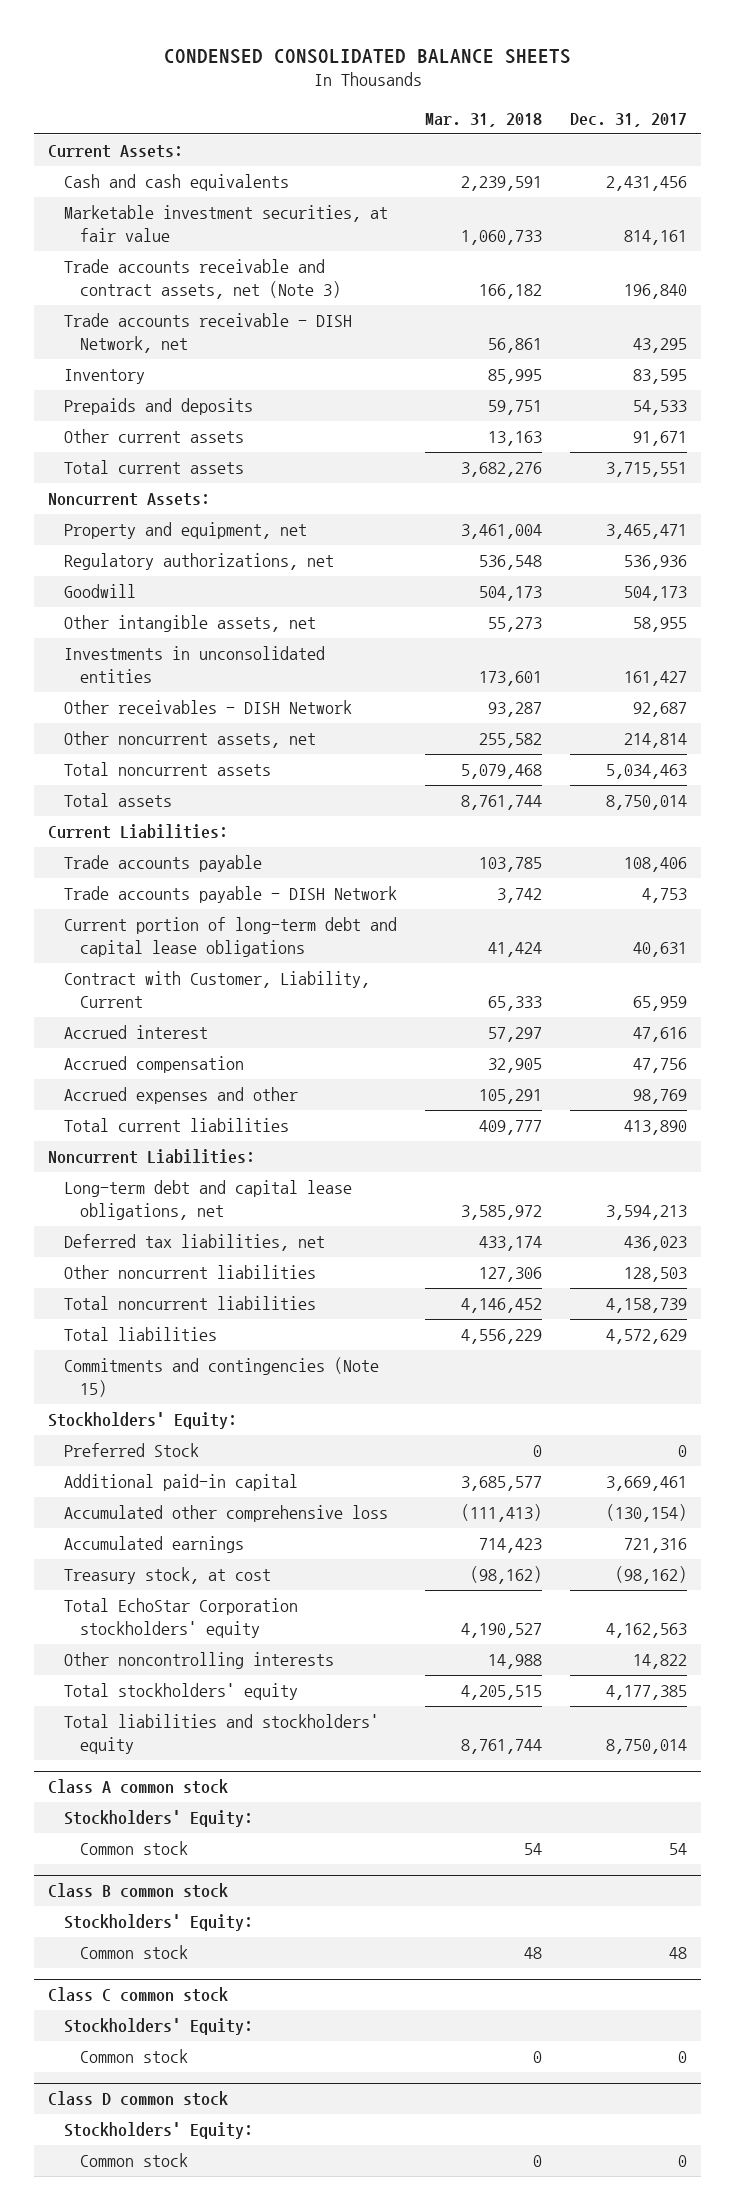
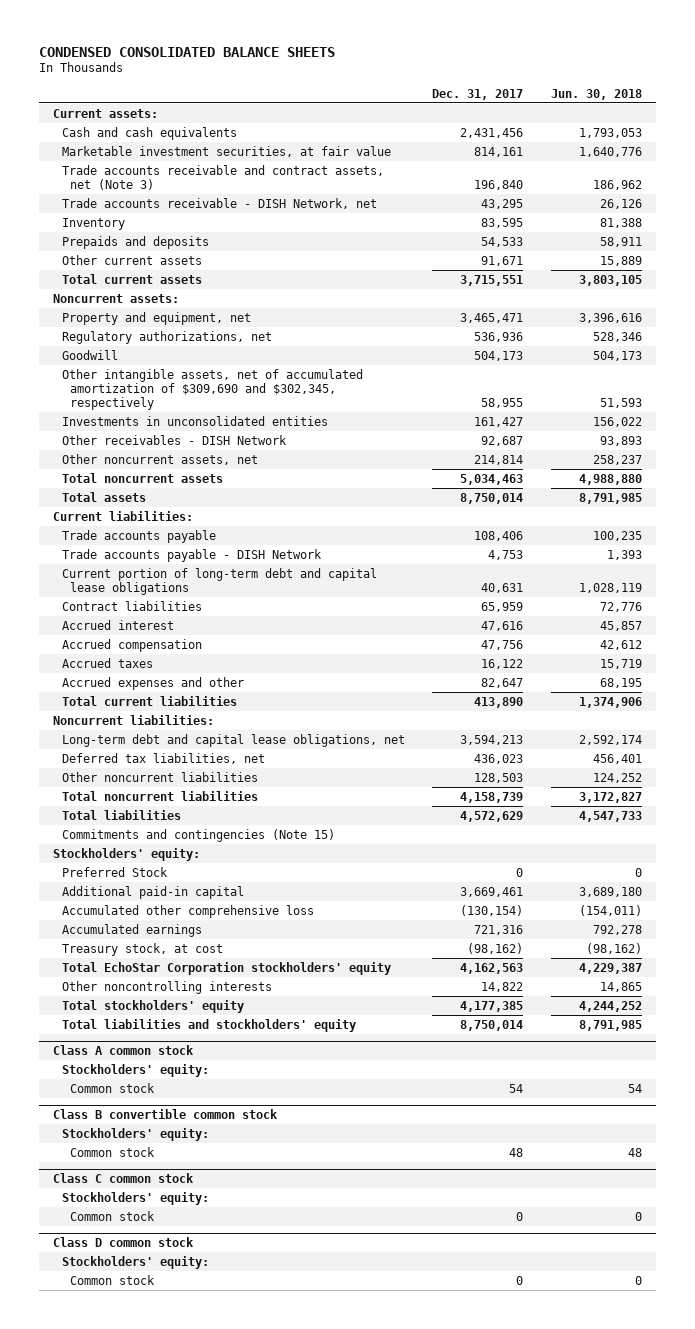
[425,113,543,128] Mar. 31, 2018 -> none
none -> [551,88,643,100] Jun. 30, 2018
[48,145,184,159] Current Assets: -> [52,108,158,118] Current assets:
[48,493,211,507] Noncurrent Assets: -> [52,293,179,303] Noncurrent assets:
[64,615,317,633] Other intangible assets, net -> [61,368,363,410] Other intangible assets, net of accumulated amortization of $309,690 and $302,345, respectively
[48,824,229,840] Current Liabilities: -> [52,510,193,521] Current liabilities:
[64,971,371,1008] Contract with Customer, Liability, Current -> [61,600,202,611] Contract liabilities
none -> [61,657,153,668] Accrued taxes
[633,1089,688,1105] 98,769 -> [481,677,524,688] 82,647
[48,1149,256,1165] Noncurrent Liabilities: -> [52,714,214,725] Noncurrent liabilities:
[48,1412,238,1430] Stockholders' Equity: -> [52,847,200,861] Stockholders' equity:
[64,1810,254,1828] Stockholders' Equity: -> [61,1063,209,1077] Stockholders' equity:
[48,1883,229,1899] Class B common stock -> [52,1108,278,1119] Class B convertible common stock
[64,1914,254,1932] Stockholders' Equity: -> [61,1127,209,1141] Stockholders' equity:
[64,2018,254,2036] Stockholders' Equity: -> [61,1191,209,1205] Stockholders' equity:
[64,2122,254,2140] Stockholders' Equity: -> [61,1255,209,1269] Stockholders' equity:

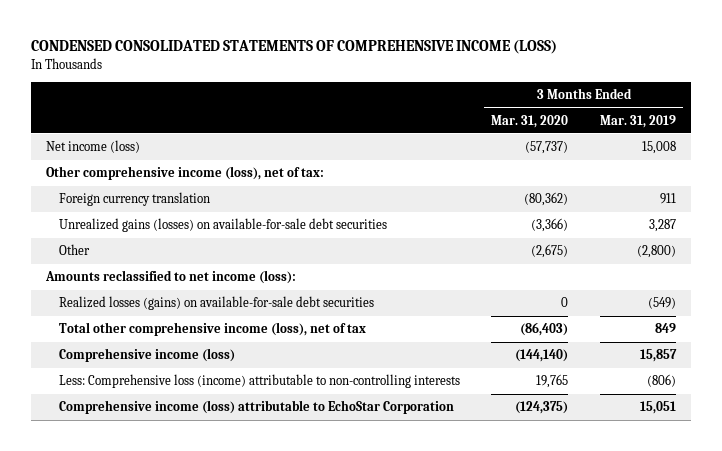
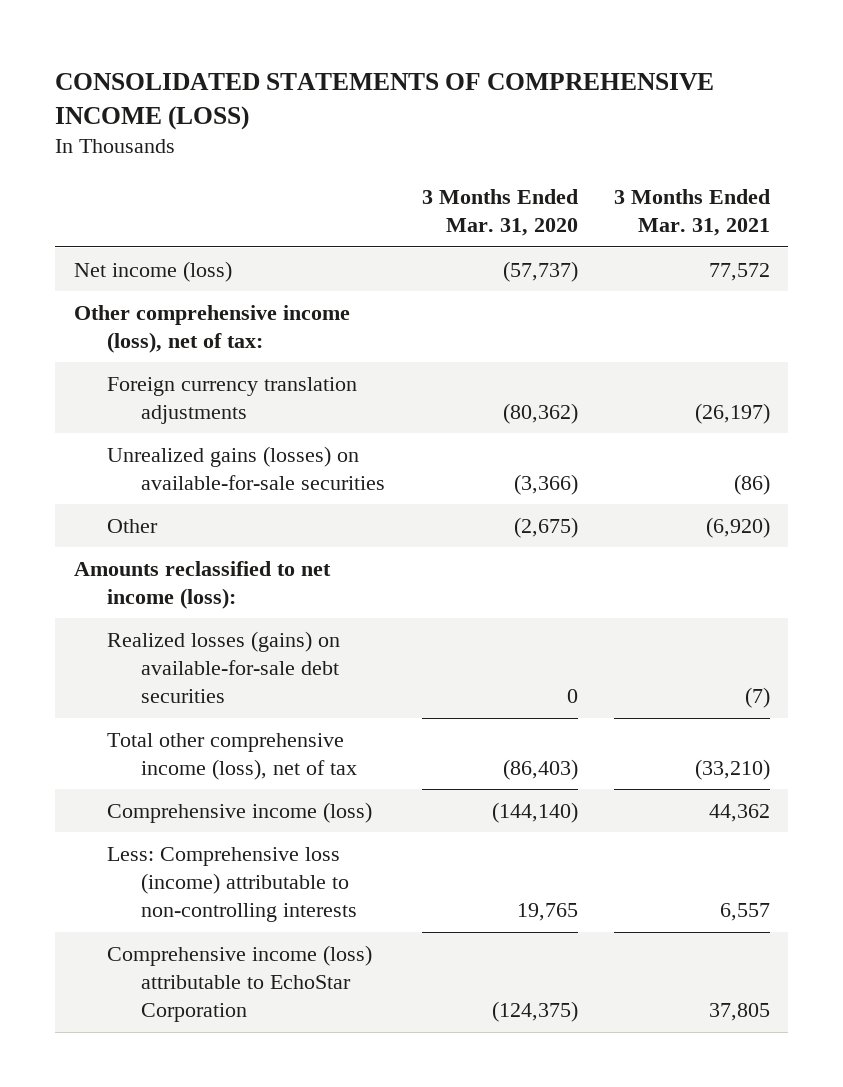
[30,39,557,54] CONDENSED CONSOLIDATED STATEMENTS OF COMPREHENSIVE INCOME (LOSS) -> [55,72,715,130] CONSOLIDATED STATEMENTS OF COMPREHENSIVE INCOME (LOSS)
[599,114,676,128] Mar. 31, 2019 -> none
none -> [613,189,770,237] 3 Months Ended Mar. 31, 2021
[59,192,211,207] Foreign currency translation -> [107,376,358,424] Foreign currency translation adjustments
[59,218,388,233] Unrealized gains (losses) on available-for-sale debt securities -> [107,445,386,490] Unrealized gains (losses) on available-for-sale securities

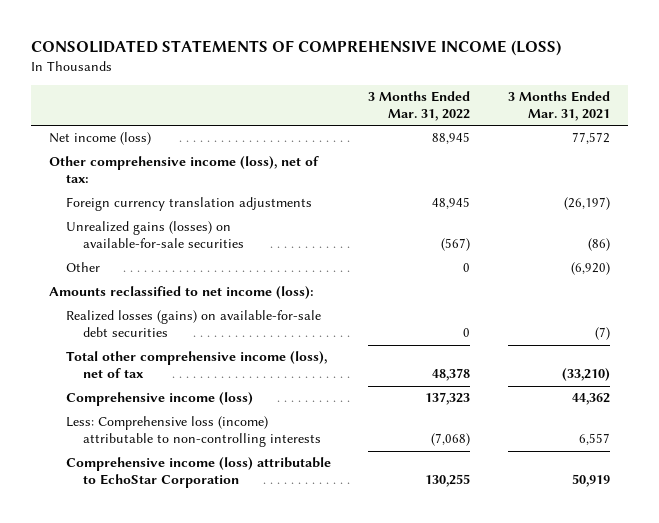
[421,189,578,237] 3 Months Ended Mar. 31, 2020 -> none
none -> [368,91,471,122] 3 Months Ended Mar. 31, 2022
[708,1003,770,1022] 37,805 -> [571,474,610,488] 50,919

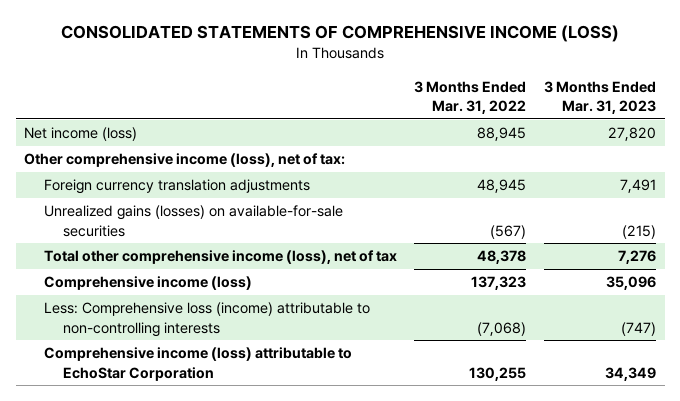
[507,91,610,122] 3 Months Ended Mar. 31, 2021 -> none
none -> [543,80,656,114] 3 Months Ended Mar. 31, 2023
[66,262,101,273] Other -> none
[49,286,315,300] Amounts reclassified to net income (loss): -> none
[66,310,322,338] Realized losses (gains) on available-for-sale debt securities -> none

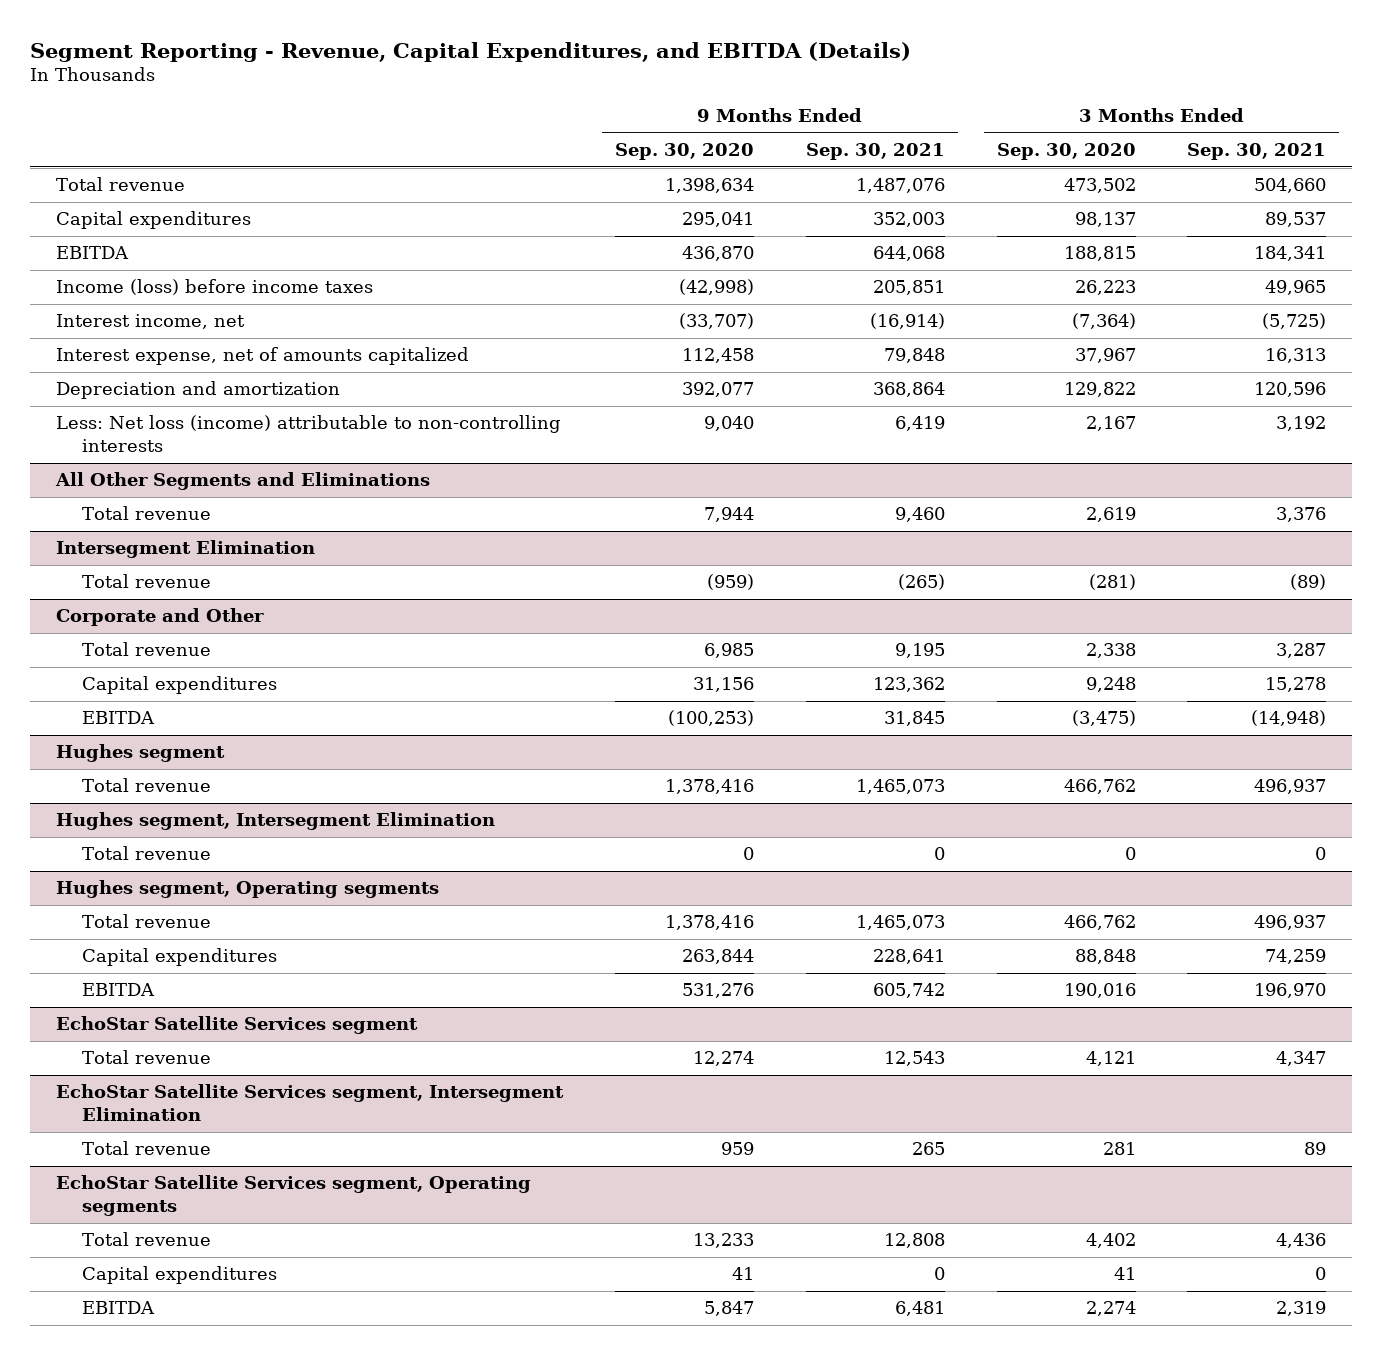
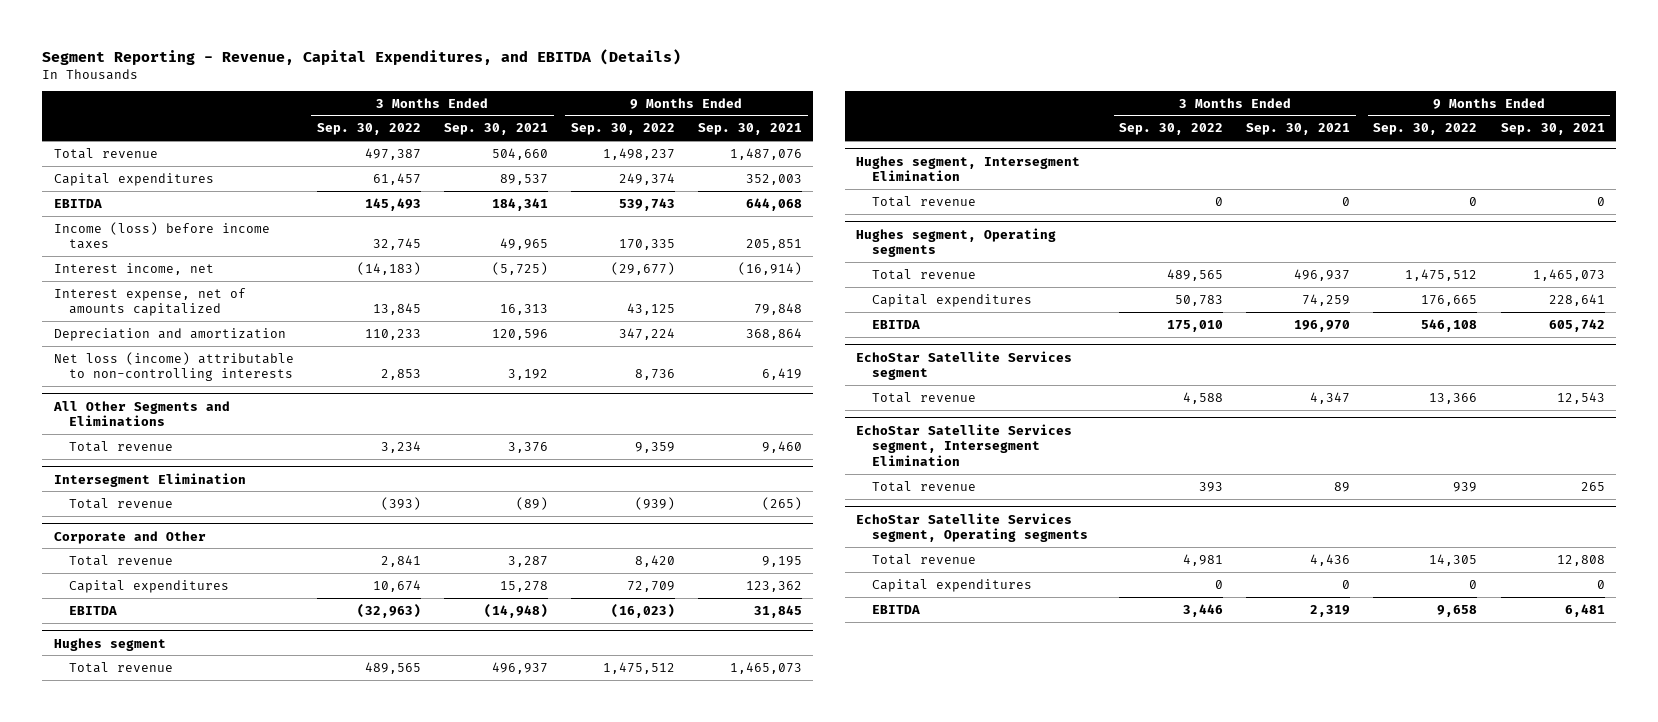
[614,143,754,161] Sep. 30, 2020 -> none
[996,143,1136,161] Sep. 30, 2020 -> none
none -> [316,123,421,136] Sep. 30, 2022
none -> [570,123,675,136] Sep. 30, 2022
[56,415,562,453] Less: Net loss (income) attributable to non-controlling interests -> [53,351,294,382] Net loss (income) attributable to non-controlling interests

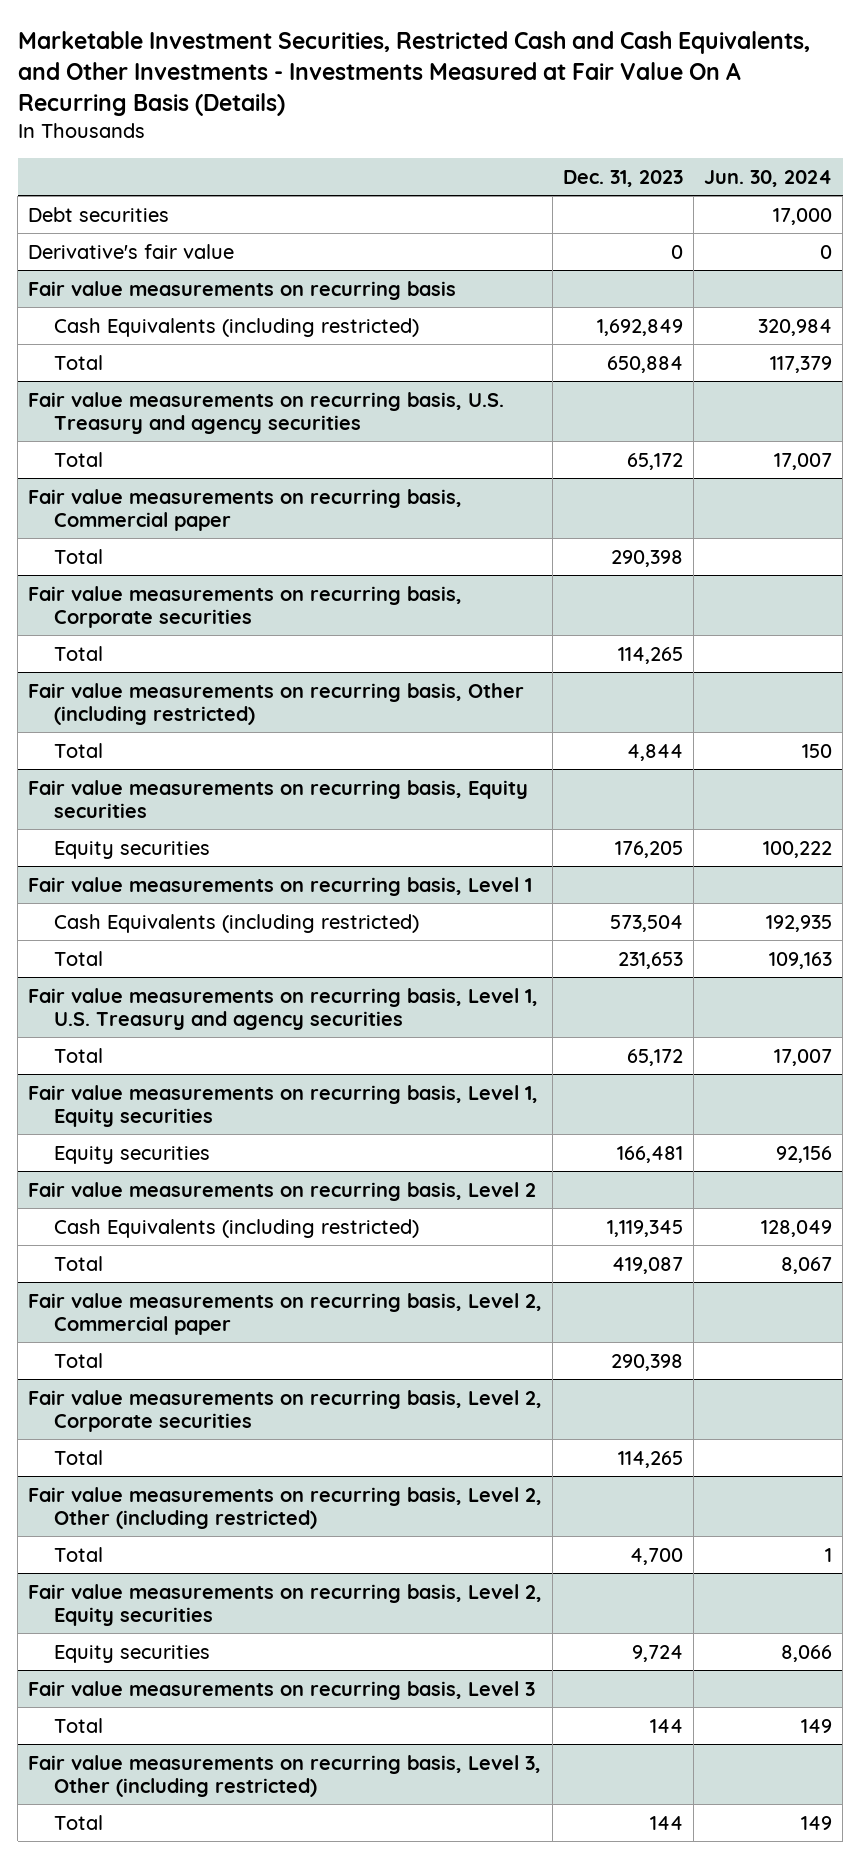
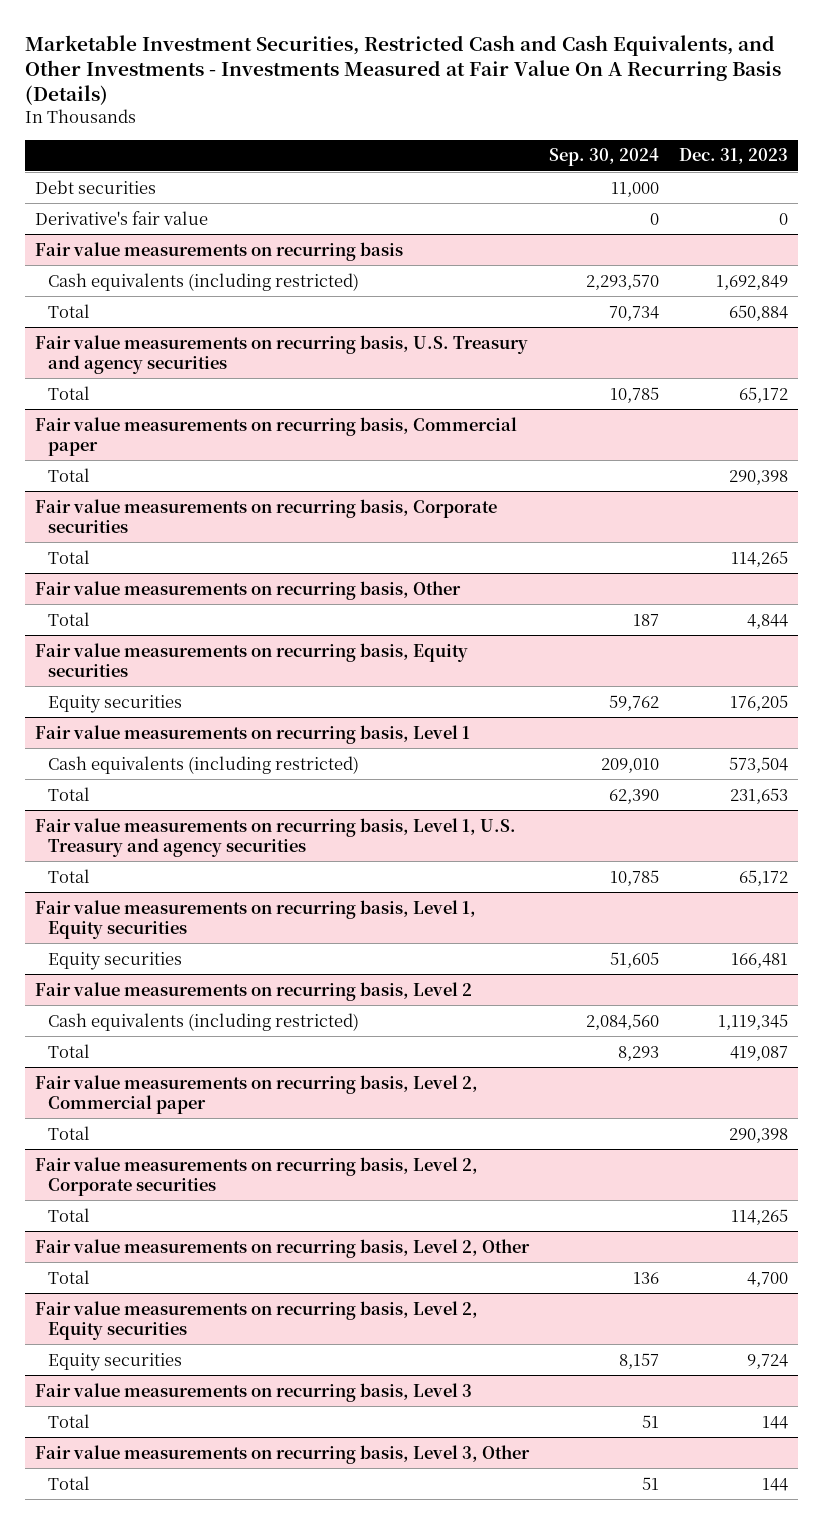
[704,170,833,188] Jun. 30, 2024 -> none
none -> [548,148,659,167] Sep. 30, 2024
[54,317,420,337] Cash Equivalents (including restricted) -> [47,272,359,291] Cash equivalents (including restricted)
[28,682,525,726] Fair value measurements on recurring basis, Other (including restricted) -> [35,580,462,600] Fair value measurements on recurring basis, Other
[54,913,420,933] Cash Equivalents (including restricted) -> [47,755,359,774] Cash equivalents (including restricted)
[54,1218,420,1238] Cash Equivalents (including restricted) -> [47,1012,359,1031] Cash equivalents (including restricted)
[28,1486,543,1530] Fair value measurements on recurring basis, Level 2, Other (including restricted) -> [35,1238,531,1258] Fair value measurements on recurring basis, Level 2, Other
[28,1754,542,1798] Fair value measurements on recurring basis, Level 3, Other (including restricted) -> [35,1444,531,1464] Fair value measurements on recurring basis, Level 3, Other

